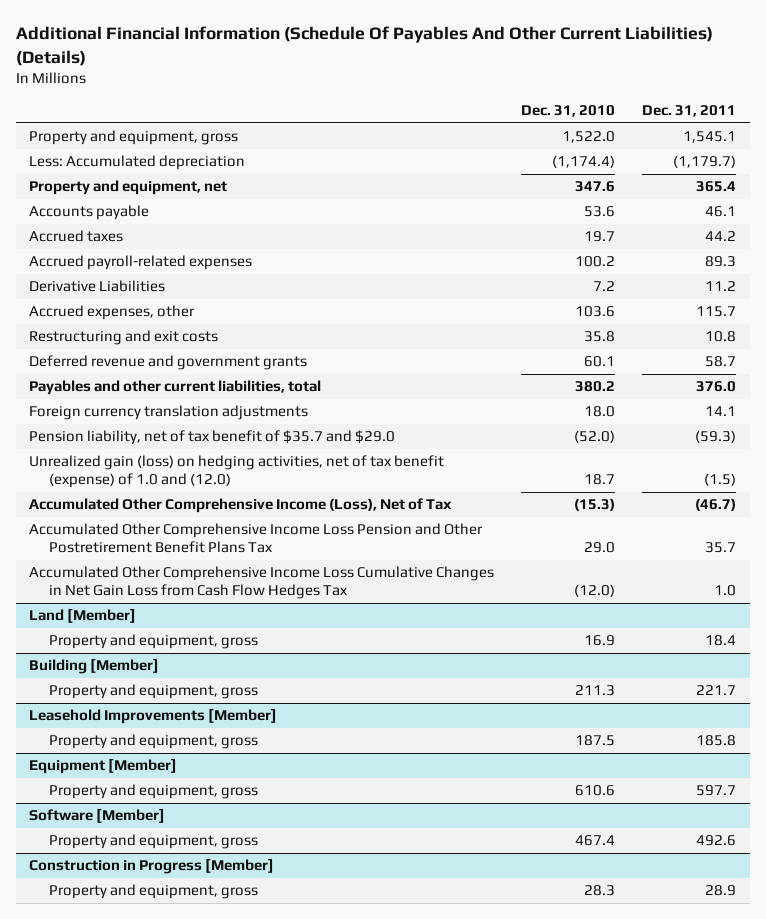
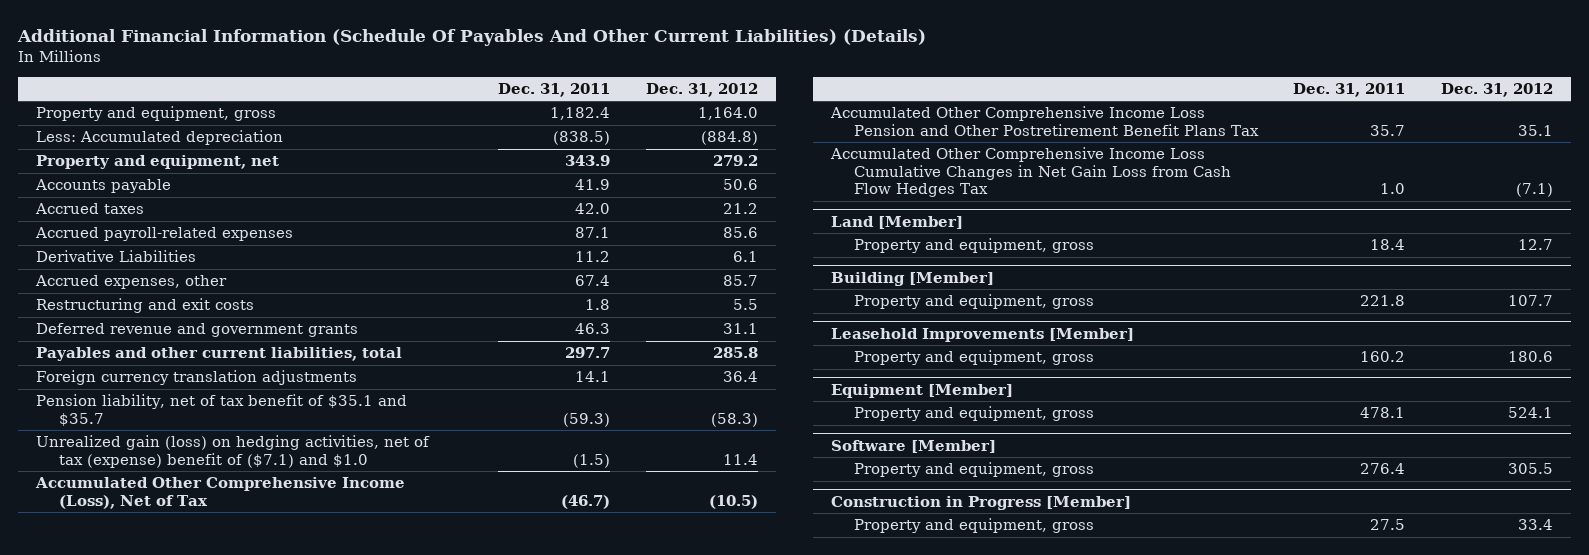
[521,105,616,118] Dec. 31, 2010 -> none
none -> [646,82,759,97] Dec. 31, 2012
[683,131,737,144] 1,545.1 -> [550,107,611,121] 1,182.4
[673,155,737,169] (1,179.7) -> [553,131,611,146] (838.5)
[696,181,737,193] 365.4 -> [565,155,611,167] 343.9
[705,206,737,218] 46.1 -> [575,179,611,191] 41.9
[705,231,737,242] 44.2 -> [575,203,611,215] 42.0
[705,256,737,268] 89.3 -> [575,227,611,239] 87.1
[696,306,737,318] 115.7 -> [575,275,611,287] 67.4
[705,331,737,343] 10.8 -> [585,299,611,311] 1.8
[705,356,737,368] 58.7 -> [575,323,611,335] 46.3
[696,381,737,393] 376.0 -> [565,347,611,359] 297.7
[29,430,396,446] Pension liability, net of tax benefit of $35.7 and $29.0 -> [36,394,408,426] Pension liability, net of tax benefit of $35.1 and $35.7
[29,455,445,489] Unrealized gain (loss) on hedging activities, net of tax benefit (expense) of 1.0 and (12.0) -> [36,435,431,468] Unrealized gain (loss) on hedging activities, net of tax (expense) benefit of ($7.1) and $1.0
[696,685,737,696] 221.7 -> [1360,295,1406,307] 221.8
[696,735,737,747] 185.8 -> [1360,351,1406,363] 160.2
[696,785,737,797] 597.7 -> [1360,407,1406,419] 478.1
[696,835,737,847] 492.6 -> [1360,463,1406,475] 276.4
[705,885,737,897] 28.9 -> [1370,519,1406,531] 27.5

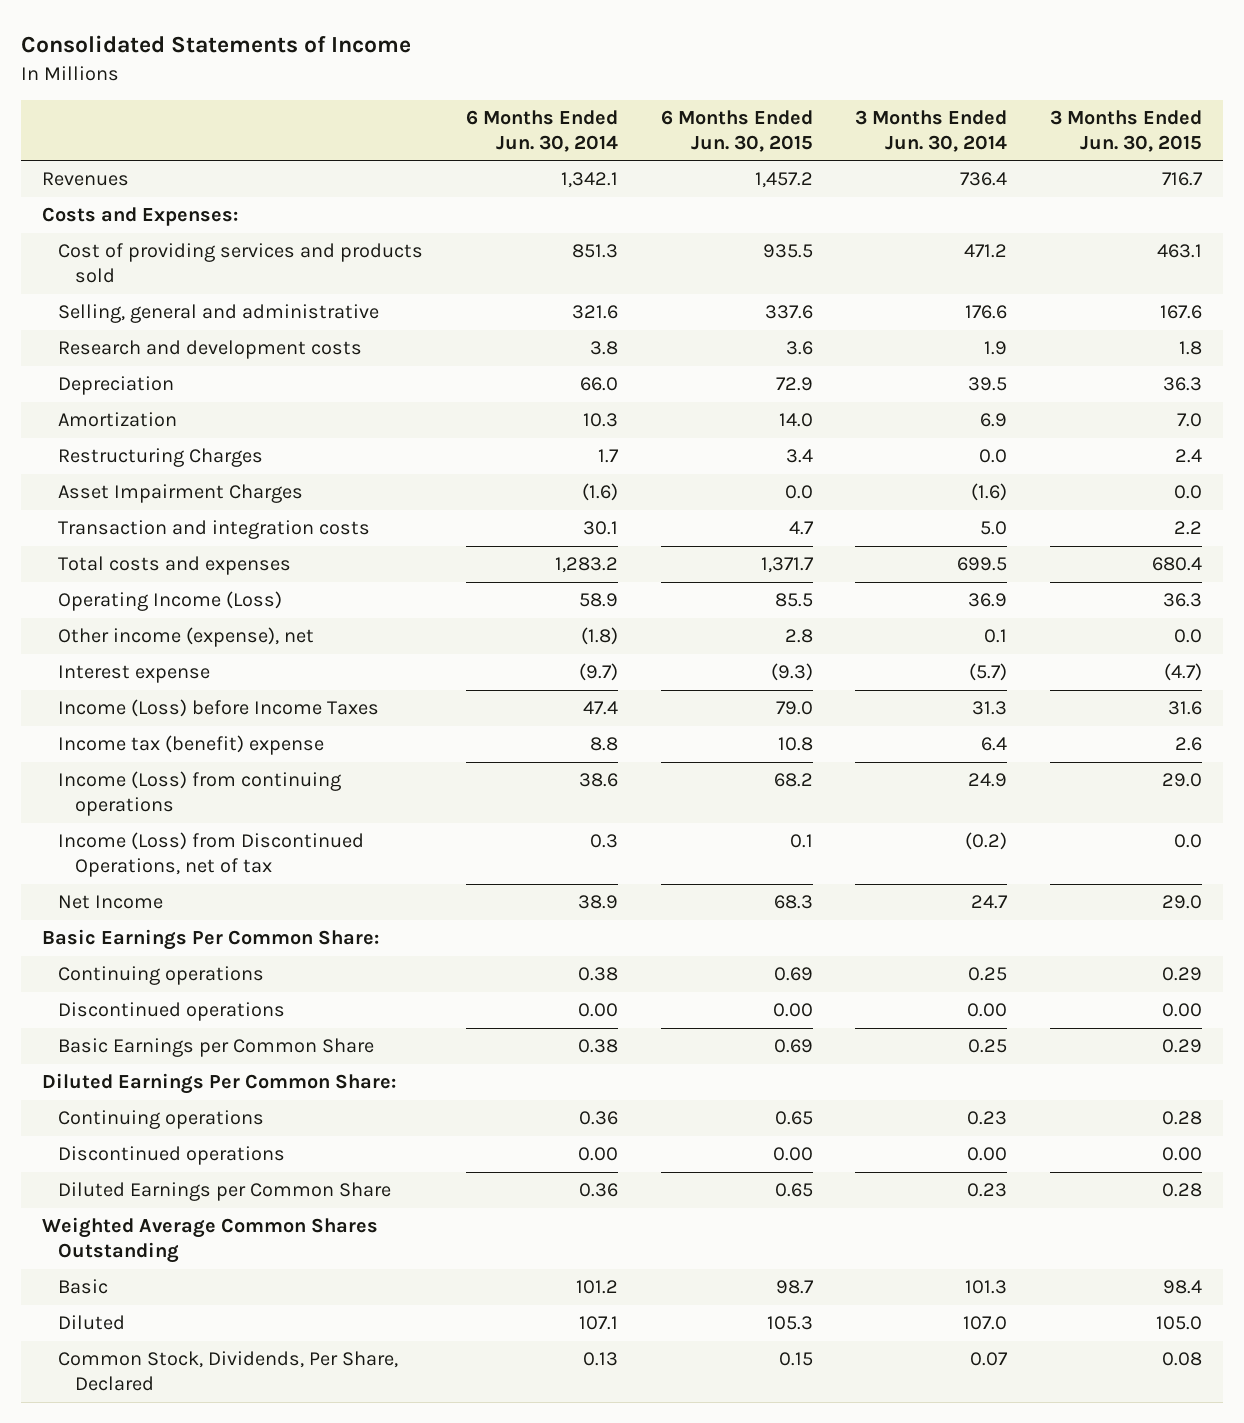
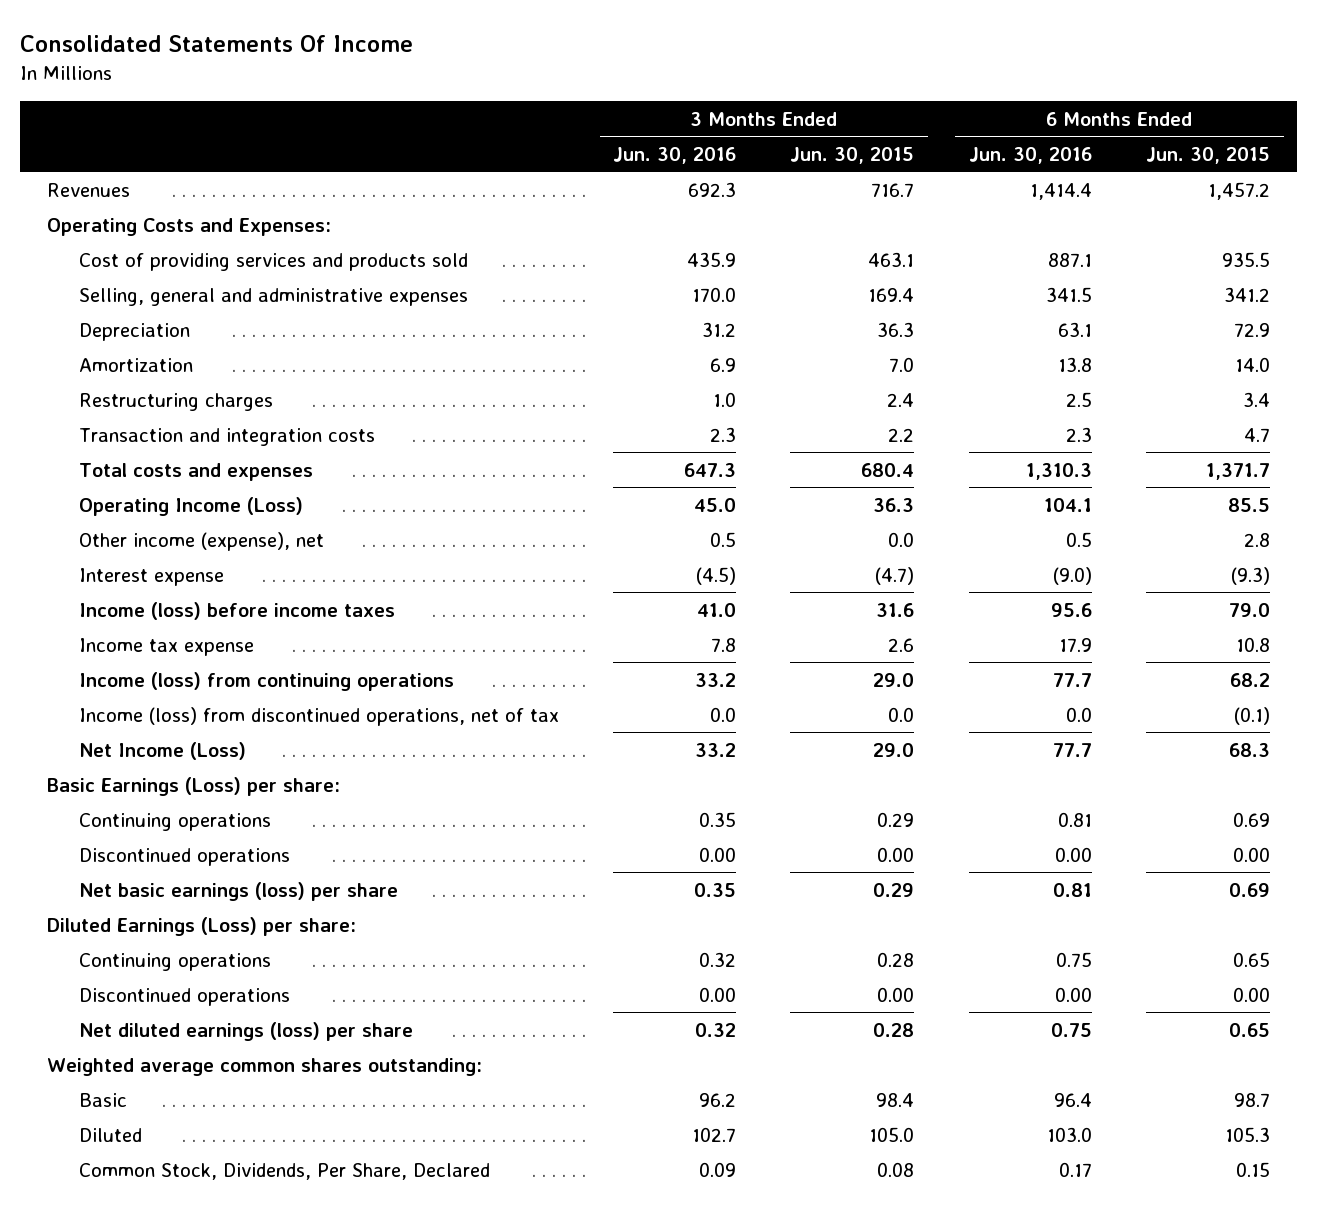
[21,35,412,54] Consolidated Statements of Income -> [20,35,414,53] Consolidated Statements Of Income
[466,109,619,152] 6 Months Ended Jun. 30, 2014 -> none
[855,109,1008,152] 3 Months Ended Jun. 30, 2014 -> none
none -> [613,146,737,164] Jun. 30, 2016
none -> [968,146,1092,164] Jun. 30, 2016
[42,207,239,227] Costs and Expenses: -> [47,217,332,236] Operating Costs and Expenses:
[58,340,363,360] Research and development costs -> none
[58,304,380,324] Selling, general and administrative -> [78,287,468,306] Selling, general and administrative expenses
[764,305,813,320] 337.6 -> [1223,286,1270,302] 341.2
[1159,305,1202,320] 167.6 -> [868,287,915,302] 169.4
[58,484,304,504] Asset Impairment Charges -> none
[58,448,264,468] Restructuring Charges -> [78,392,273,411] Restructuring charges
[58,699,380,718] Income (Loss) before Income Taxes -> [78,601,395,620] Income (loss) before income taxes
[58,735,325,756] Income tax (benefit) expense -> [78,637,254,656] Income tax expense
[58,771,342,817] Income (Loss) from continuing operations -> [78,671,454,691] Income (loss) from continuing operations
[58,832,365,878] Income (Loss) from Discontinued Operations, net of tax -> [78,706,559,726] Income (loss) from discontinued operations, net of tax
[789,834,813,849] 0.1 -> [1233,706,1270,725] (0.1)
[58,895,164,910] Net Income -> [78,741,246,760] Net Income (Loss)
[42,929,380,951] Basic Earnings Per Common Share: -> [47,776,341,796] Basic Earnings (Loss) per share:
[58,1038,375,1058] Basic Earnings per Common Share -> [78,881,398,901] Net basic earnings (loss) per share
[42,1073,397,1095] Diluted Earnings Per Common Share: -> [47,916,357,936] Diluted Earnings (Loss) per share:
[58,1182,392,1202] Diluted Earnings per Common Share -> [78,1021,413,1041] Net diluted earnings (loss) per share
[42,1217,379,1264] Weighted Average Common Shares Outstanding -> [47,1057,483,1076] Weighted average common shares outstanding:

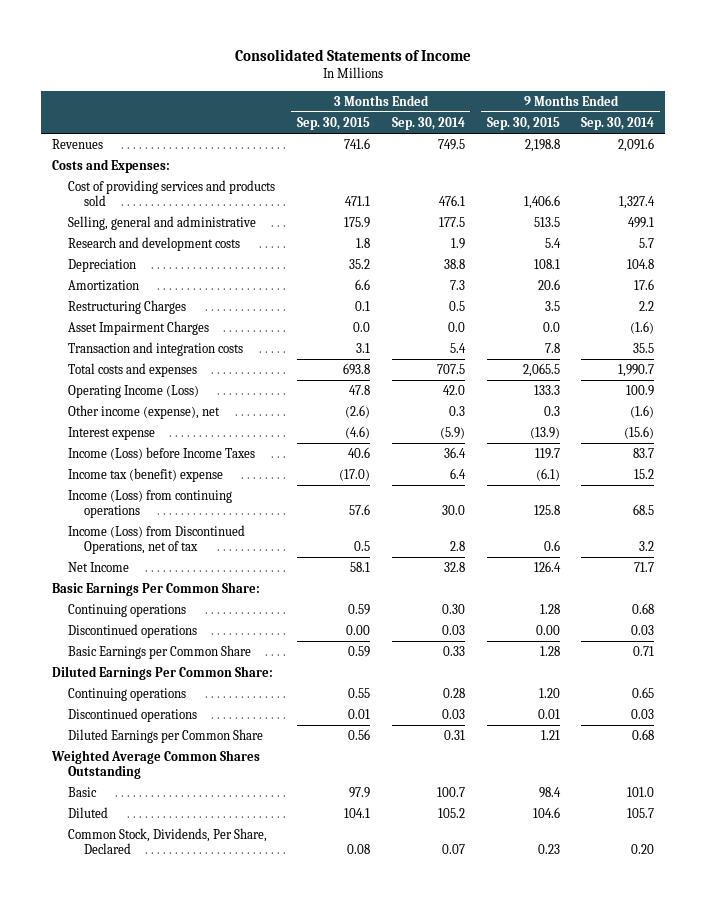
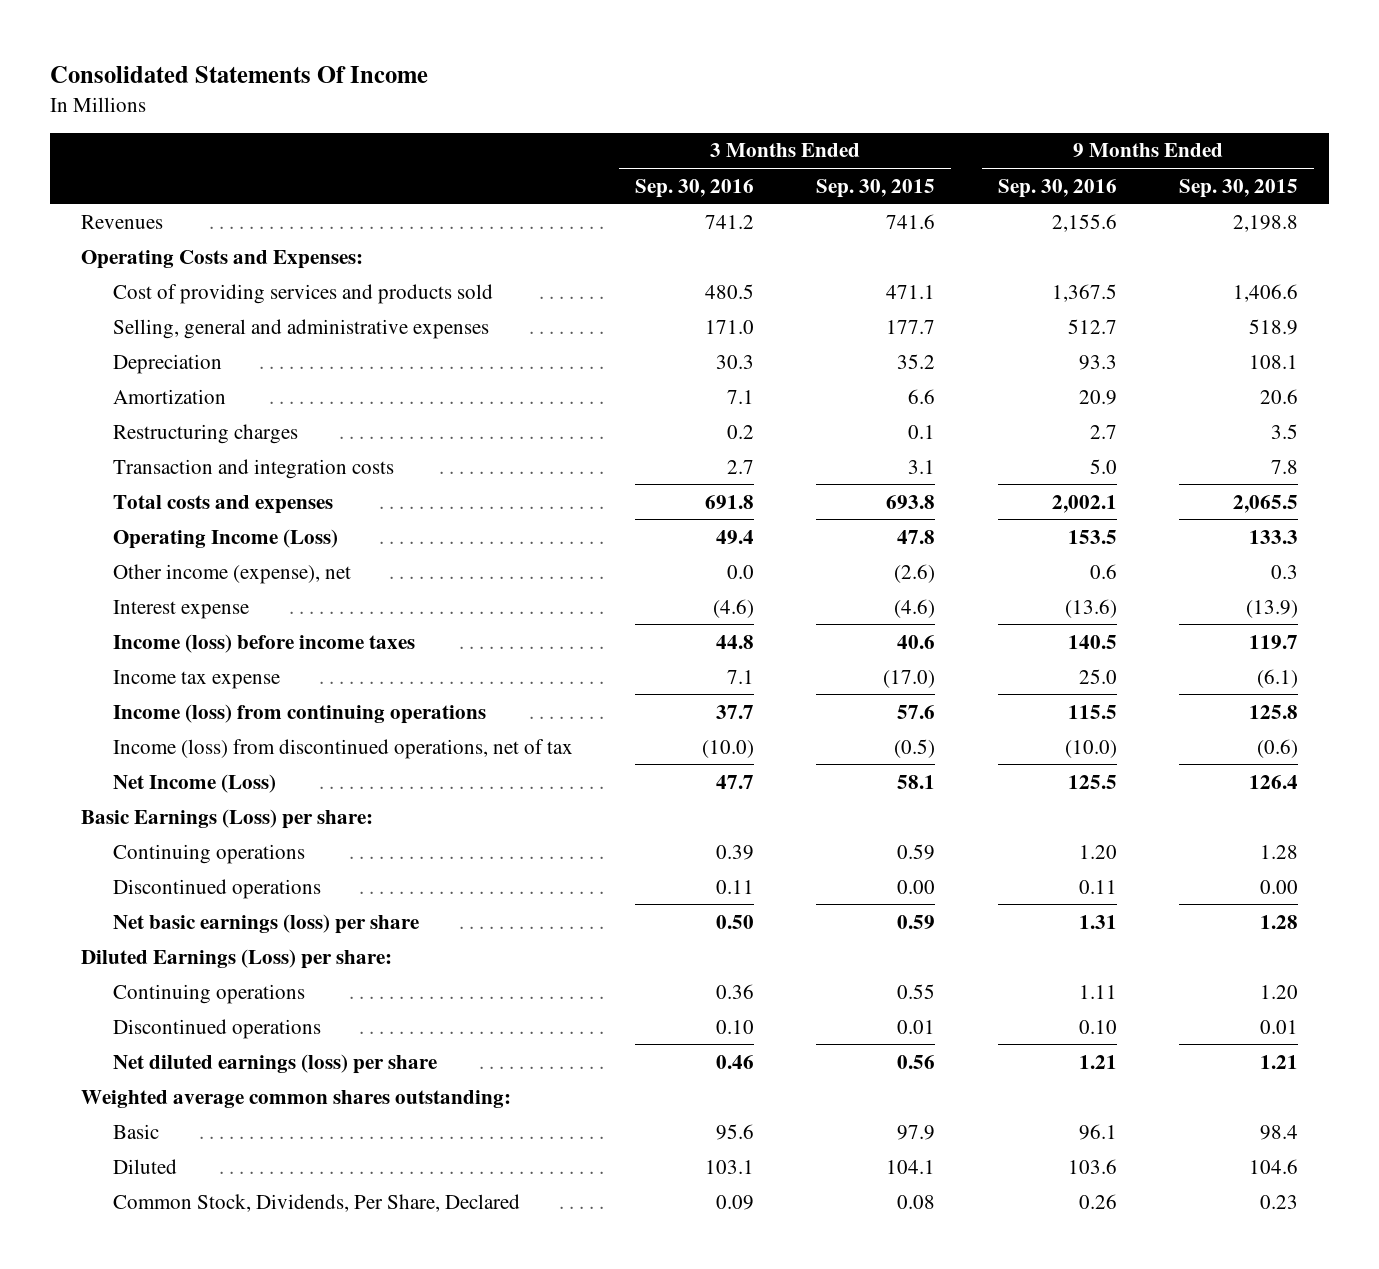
[235,48,472,61] Consolidated Statements of Income -> [50,65,429,83] Consolidated Statements Of Income
[391,116,465,130] Sep. 30, 2014 -> none
[581,116,655,130] Sep. 30, 2014 -> none
none -> [634,178,754,198] Sep. 30, 2016
none -> [997,178,1117,198] Sep. 30, 2016
[52,158,171,173] Costs and Expenses: -> [81,249,364,269] Operating Costs and Expenses:
[68,236,241,251] Research and development costs -> none
[68,215,257,230] Selling, general and administrative -> [112,318,489,339] Selling, general and administrative expenses
[343,216,370,228] 175.9 -> [886,319,936,334] 177.7
[533,216,560,227] 513.5 -> [1249,318,1299,335] 518.9
[68,320,210,335] Asset Impairment Charges -> none
[68,299,187,314] Restructuring Charges -> [112,423,298,444] Restructuring charges
[68,446,256,460] Income (Loss) before Income Taxes -> [112,633,415,653] Income (loss) before income taxes
[68,467,224,482] Income tax (benefit) expense -> [112,669,280,689] Income tax expense
[68,489,233,518] Income (Loss) from continuing operations -> [112,703,486,724] Income (loss) from continuing operations
[68,524,246,554] Income (Loss) from Discontinued Operations, net of tax -> [112,738,573,759] Income (loss) from discontinued operations, net of tax
[353,540,370,551] 0.5 -> [894,738,936,758] (0.5)
[543,539,560,551] 0.6 -> [1257,738,1299,758] (0.6)
[68,561,130,572] Net Income -> [112,773,276,793] Net Income (Loss)
[52,581,261,596] Basic Earnings Per Common Share: -> [81,808,374,829] Basic Earnings (Loss) per share:
[68,644,252,659] Basic Earnings per Common Share -> [112,913,419,934] Net basic earnings (loss) per share
[52,665,274,680] Diluted Earnings Per Common Share: -> [81,948,393,969] Diluted Earnings (Loss) per share:
[68,728,264,743] Diluted Earnings per Common Share -> [112,1053,437,1074] Net diluted earnings (loss) per share
[51,749,261,779] Weighted Average Common Shares Outstanding -> [81,1089,512,1108] Weighted average common shares outstanding:

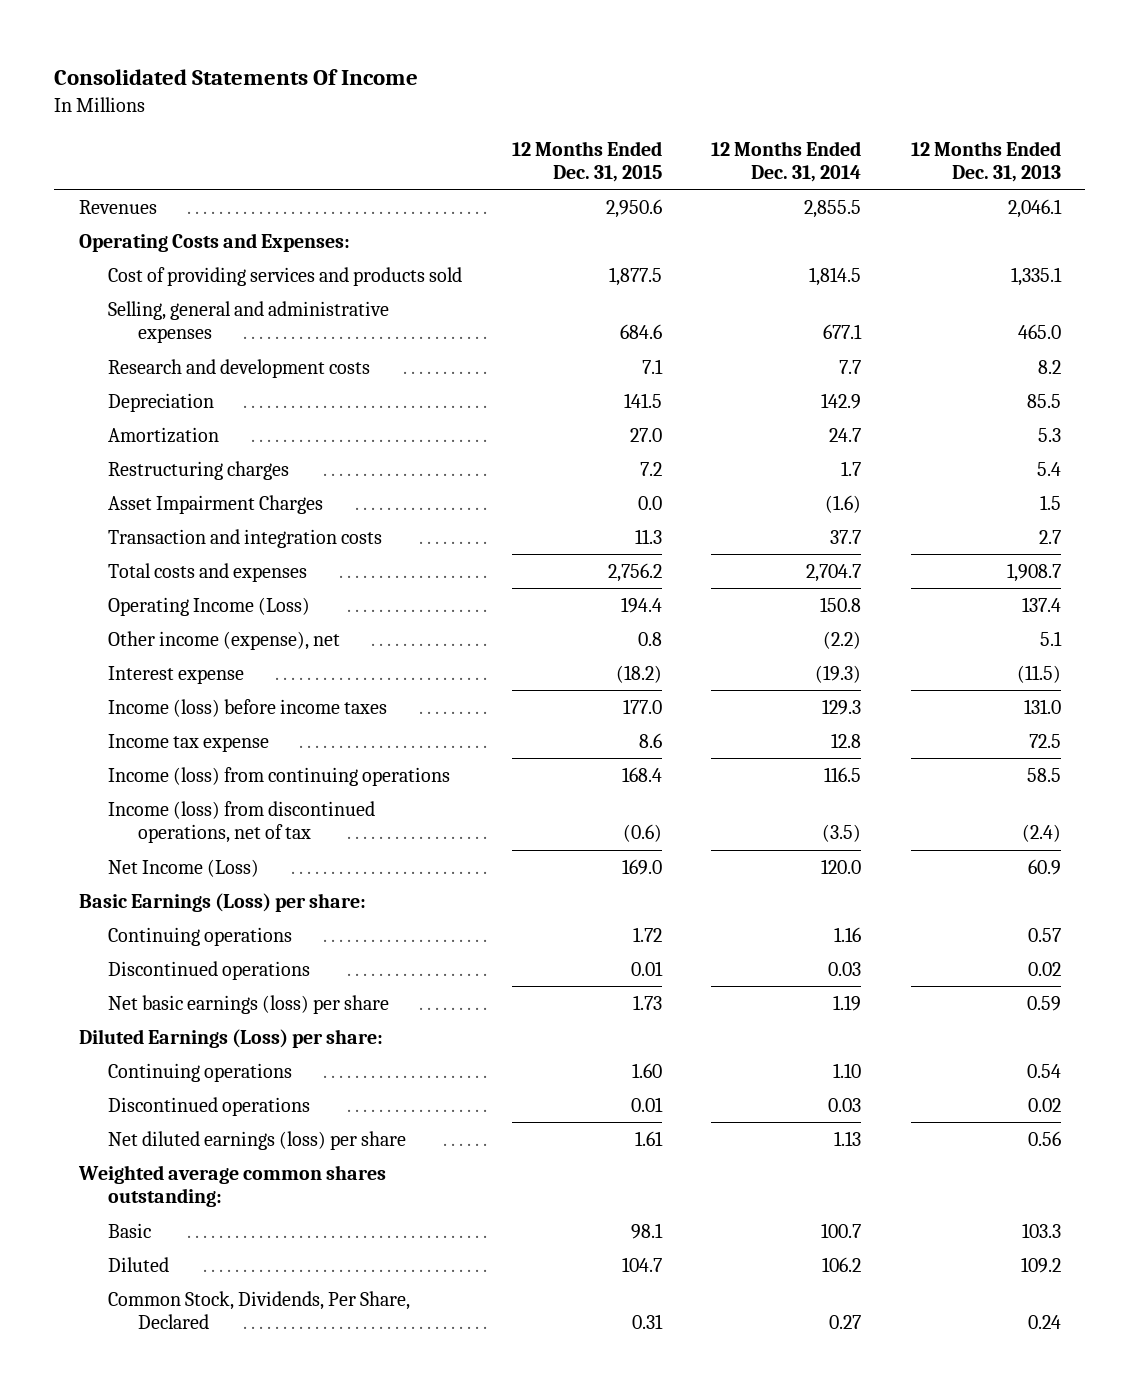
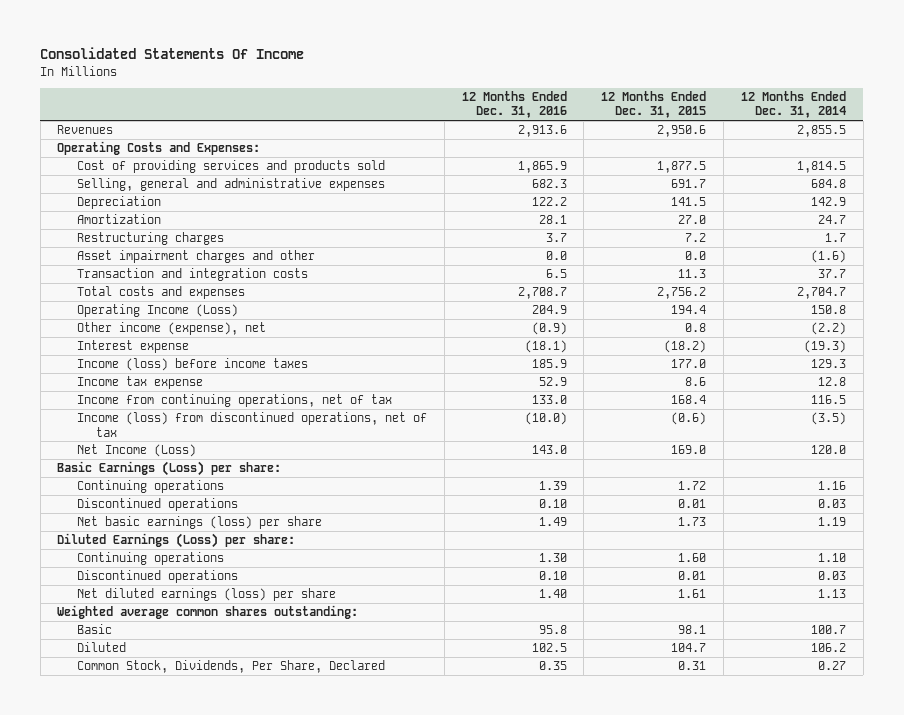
[910,140,1061,183] 12 Months Ended Dec. 31, 2013 -> none
none -> [461,91,567,119] 12 Months Ended Dec. 31, 2016
[108,358,371,378] Research and development costs -> none
[619,324,662,340] 684.6 -> [671,179,707,189] 691.7
[823,324,863,340] 677.1 -> [811,179,847,189] 684.8
[108,494,324,514] Asset Impairment Charges -> [76,250,315,264] Asset impairment charges and other
[108,766,451,786] Income (loss) from continuing operations -> [76,394,392,408] Income from continuing operations, net of tax

